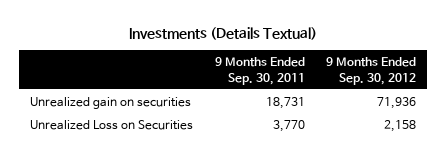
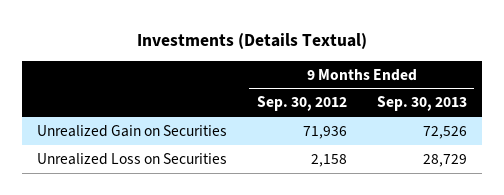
[214,57,305,85] 9 Months Ended Sep. 30, 2011 -> none
none -> [376,96,467,112] Sep. 30, 2013
[30,96,192,109] Unrealized gain on securities -> [36,124,227,137] Unrealized Gain on Securities

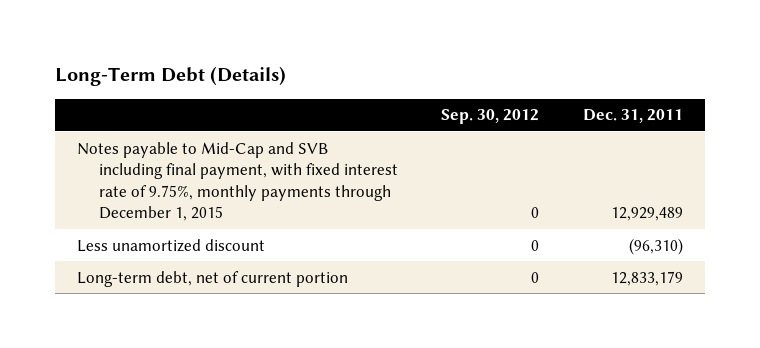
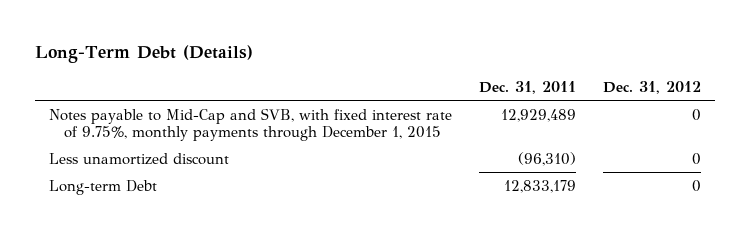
[441,109,540,125] Sep. 30, 2012 -> none
none -> [603,81,702,95] Dec. 31, 2012
[76,141,398,222] Notes payable to Mid-Cap and SVB including final payment, with fixed interest rate of 9.75%, monthly payments through December 1, 2015 -> [48,107,452,142] Notes payable to Mid-Cap and SVB, with fixed interest rate of 9.75%, monthly payments through December 1, 2015
[76,270,348,287] Long-term debt, net of current portion -> [48,179,157,195] Long-term Debt

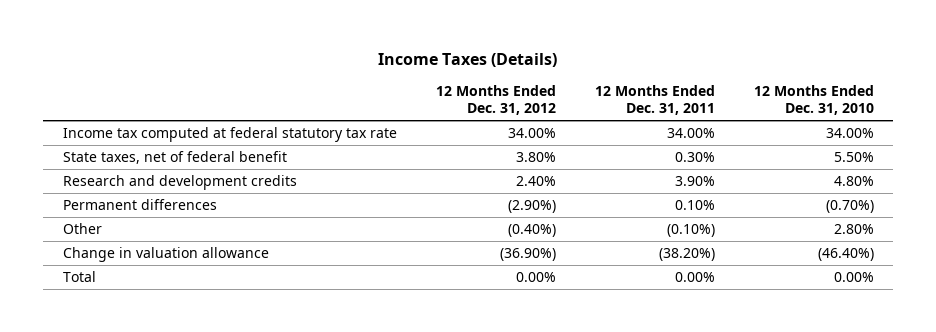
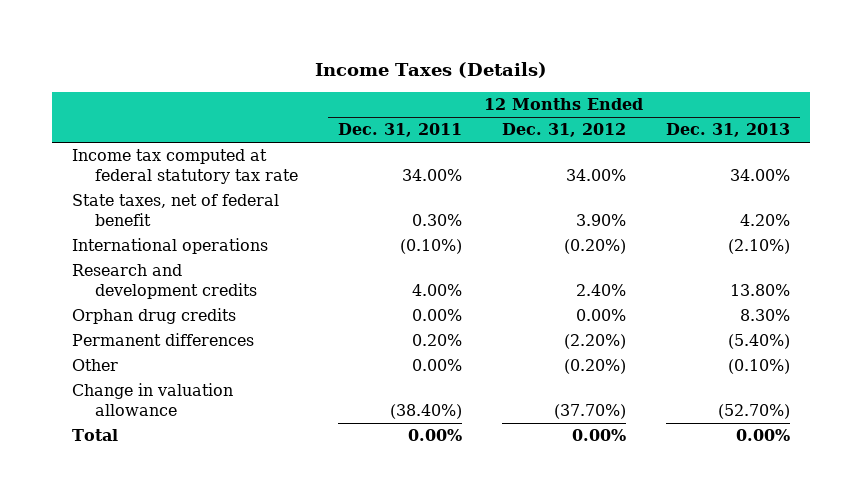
[753,85,874,116] 12 Months Ended Dec. 31, 2010 -> none
none -> [666,123,791,138] Dec. 31, 2013
[515,151,556,162] 3.80% -> [576,214,627,227] 3.90%
none -> [71,238,268,255] International operations
[674,175,715,186] 3.90% -> [412,284,463,297] 4.00%
none -> [71,308,236,325] Orphan drug credits
[507,199,556,213] (2.90%) -> [564,334,627,350] (2.20%)
[674,199,715,210] 0.10% -> [412,334,463,347] 0.20%
[507,223,556,237] (0.40%) -> [564,359,627,375] (0.20%)
[666,223,715,237] (0.10%) -> [412,359,463,372] 0.00%
[499,247,556,261] (36.90%) -> [554,404,627,420] (37.70%)
[658,247,715,261] (38.20%) -> [390,404,463,420] (38.40%)

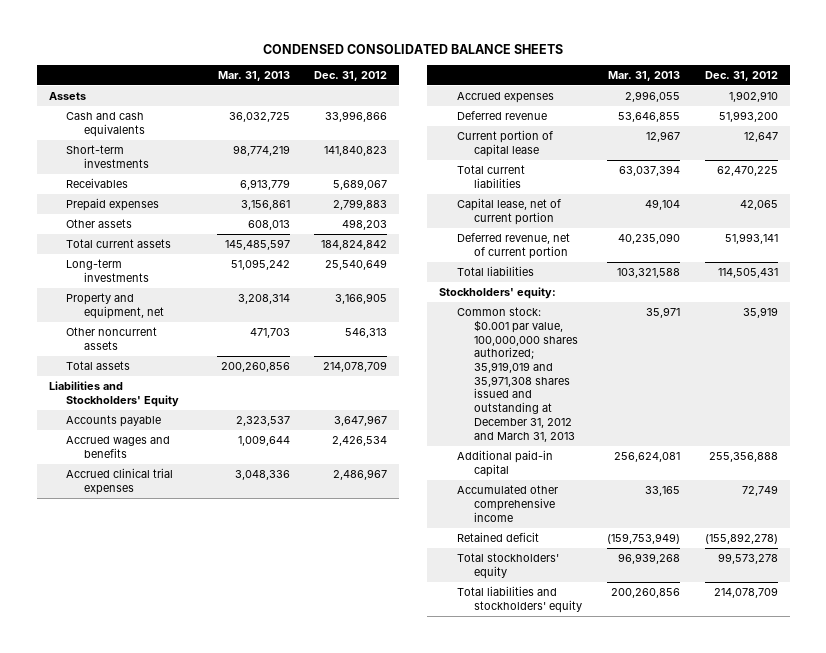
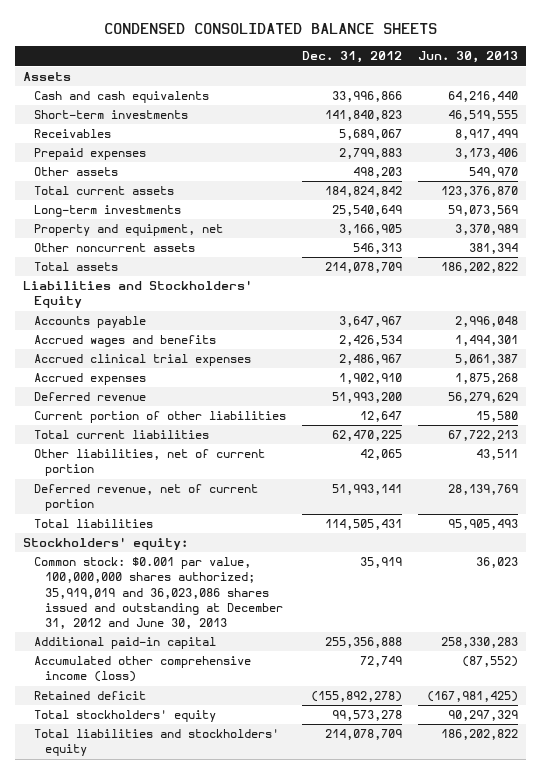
[217,70,290,81] Mar. 31, 2013 -> none
none -> [418,51,519,64] Jun. 30, 2013
[456,130,553,157] Current portion of capital lease -> [34,411,287,424] Current portion of other liabilities
[456,198,561,225] Capital lease, net of current portion -> [34,449,266,477] Other liabilities, net of current portion
[456,307,579,442] Common stock: $0.001 par value, 100,000,000 shares authorized; 35,919,019 and 35,971,308 shares issued and outstanding at December 31, 2012 and March 31, 2013 -> [34,557,284,629] Common stock: $0.001 par value, 100,000,000 shares authorized; 35,919,019 and 36,023,086 shares issued and outstanding at December 31, 2012 and June 30, 2013
[456,485,558,522] Accumulated other comprehensive income -> [34,656,252,683] Accumulated other comprehensive income (loss)

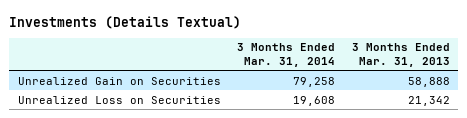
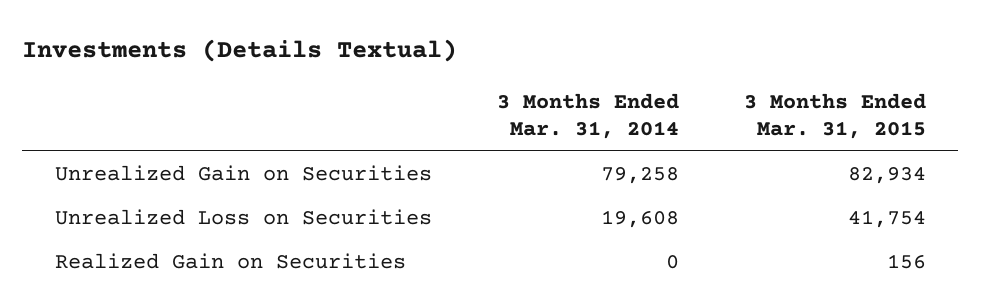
[351,43,450,67] 3 Months Ended Mar. 31, 2013 -> none
none -> [743,92,926,139] 3 Months Ended Mar. 31, 2015
none -> [54,252,406,269] Realized Gain on Securities

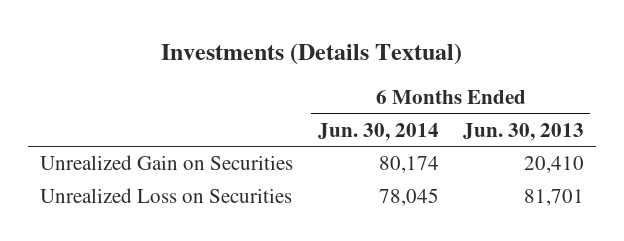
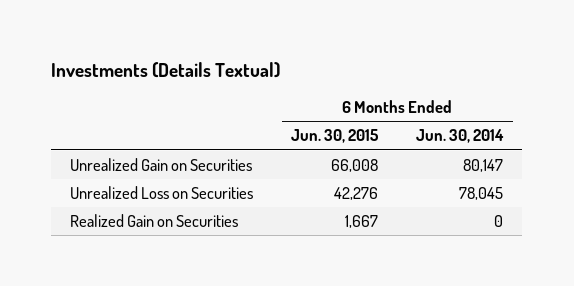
[462,122,584,141] Jun. 30, 2013 -> none
none -> [291,129,380,144] Jun. 30, 2015
[378,156,439,174] 80,174 -> [463,159,504,173] 80,147
none -> [70,214,239,228] Realized Gain on Securities

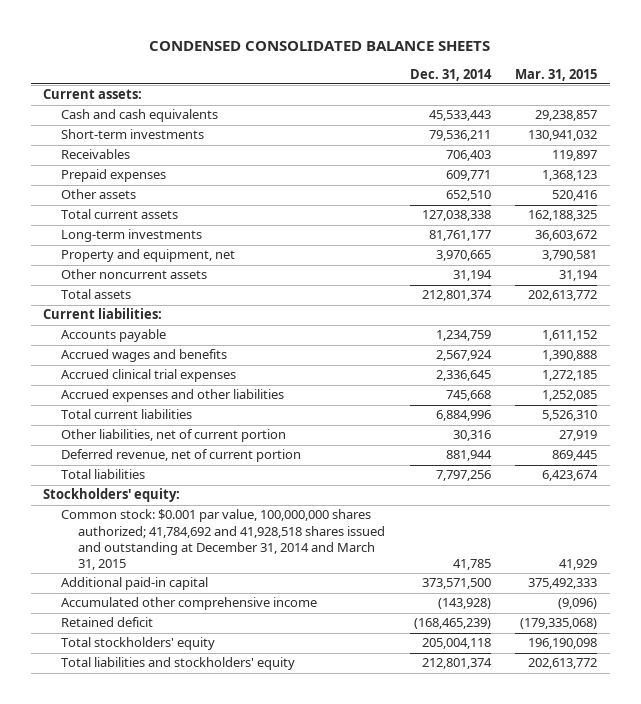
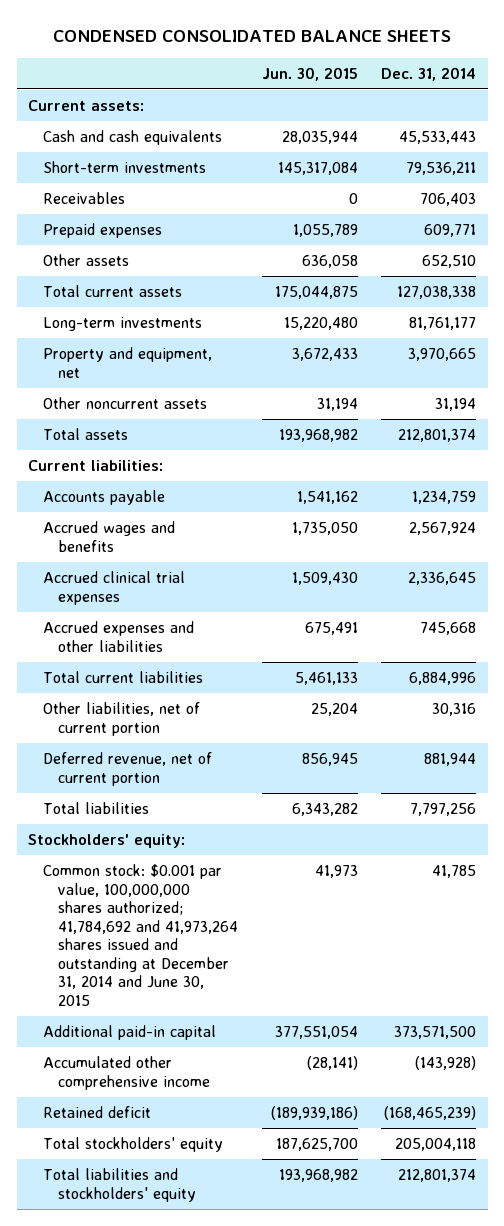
[515,68,598,81] Mar. 31, 2015 -> none
none -> [261,66,358,81] Jun. 30, 2015
[60,509,386,571] Common stock: $0.001 par value, 100,000,000 shares authorized; 41,784,692 and 41,928,518 shares issued and outstanding at December 31, 2014 and March 31, 2015 -> [43,864,239,1006] Common stock: $0.001 par value, 100,000,000 shares authorized; 41,784,692 and 41,973,264 shares issued and outstanding at December 31, 2014 and June 30, 2015

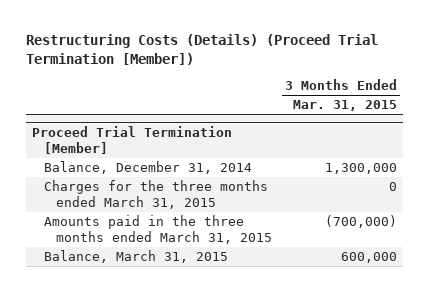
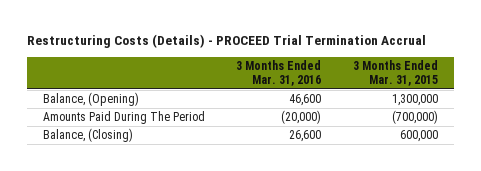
[25,33,378,66] Restructuring Costs (Details) (Proceed Trial Termination [Member]) -> [27,34,427,49] Restructuring Costs (Details) - PROCEED Trial Termination Accrual
none -> [236,60,322,87] 3 Months Ended Mar. 31, 2016
[32,125,233,154] Proceed Trial Termination [Member] -> none
[44,180,269,209] Charges for the three months ended March 31, 2015 -> none
[44,161,253,175] Balance, December 31, 2014 -> [42,91,139,106] Balance, (Opening)
[44,215,272,244] Amounts paid in the three months ended March 31, 2015 -> [42,110,205,124] Amounts Paid During The Period
[44,250,229,264] Balance, March 31, 2015 -> [42,127,133,142] Balance, (Closing)

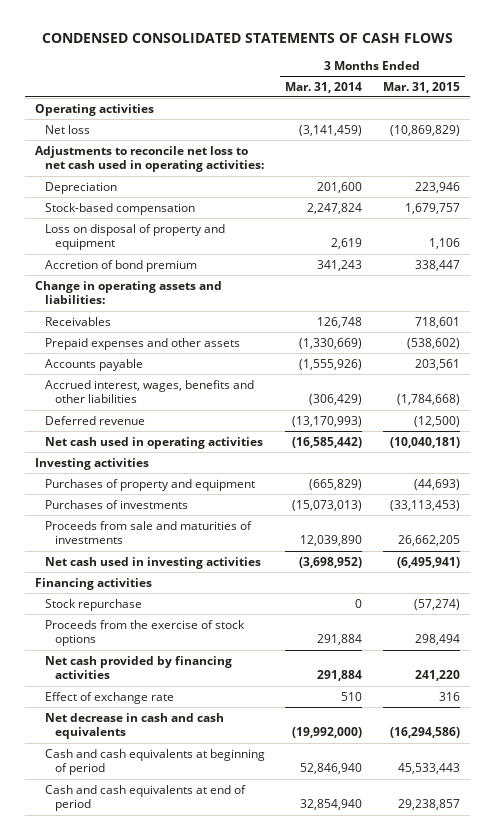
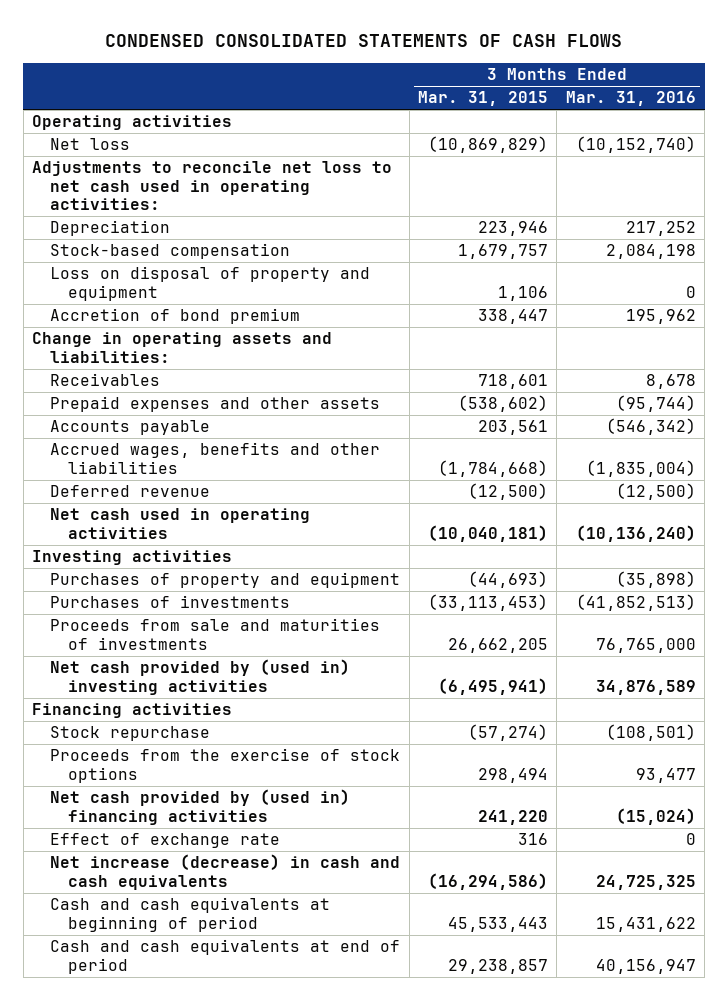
[285,81,363,93] Mar. 31, 2014 -> none
none -> [565,91,696,107] Mar. 31, 2016
[44,379,254,404] Accrued interest, wages, benefits and other liabilities -> [50,442,381,474] Accrued wages, benefits and other liabilities
[44,556,261,569] Net cash used in investing activities -> [50,659,351,695] Net cash provided by (used in) investing activities
[44,655,232,680] Net cash provided by financing activities -> [50,789,351,825] Net cash provided by (used in) financing activities
[44,712,224,740] Net decrease in cash and cash equivalents -> [50,854,401,890] Net increase (decrease) in cash and cash equivalents

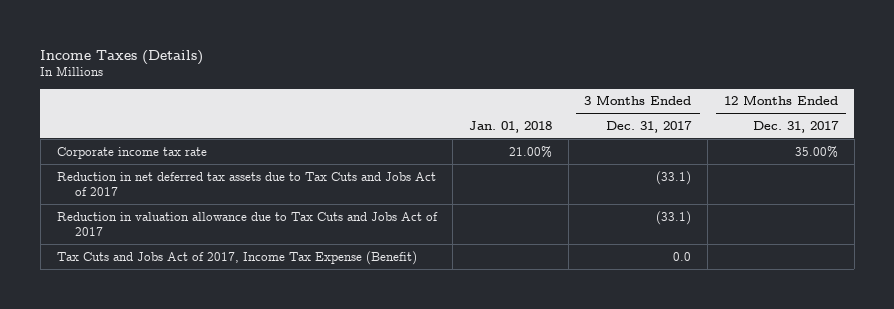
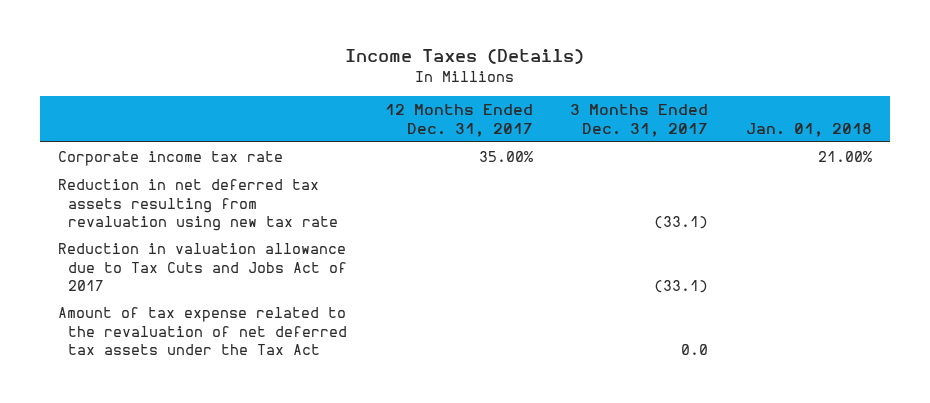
[56,171,436,196] Reduction in net deferred tax assets due to Tax Cuts and Jobs Act of 2017 -> [58,179,339,232] Reduction in net deferred tax assets resulting from revaluation using new tax rate
[56,250,417,265] Tax Cuts and Jobs Act of 2017, Income Tax Expense (Benefit) -> none
none -> [58,307,348,356] Amount of tax expense related to the revaluation of net deferred tax assets under the Tax Act

